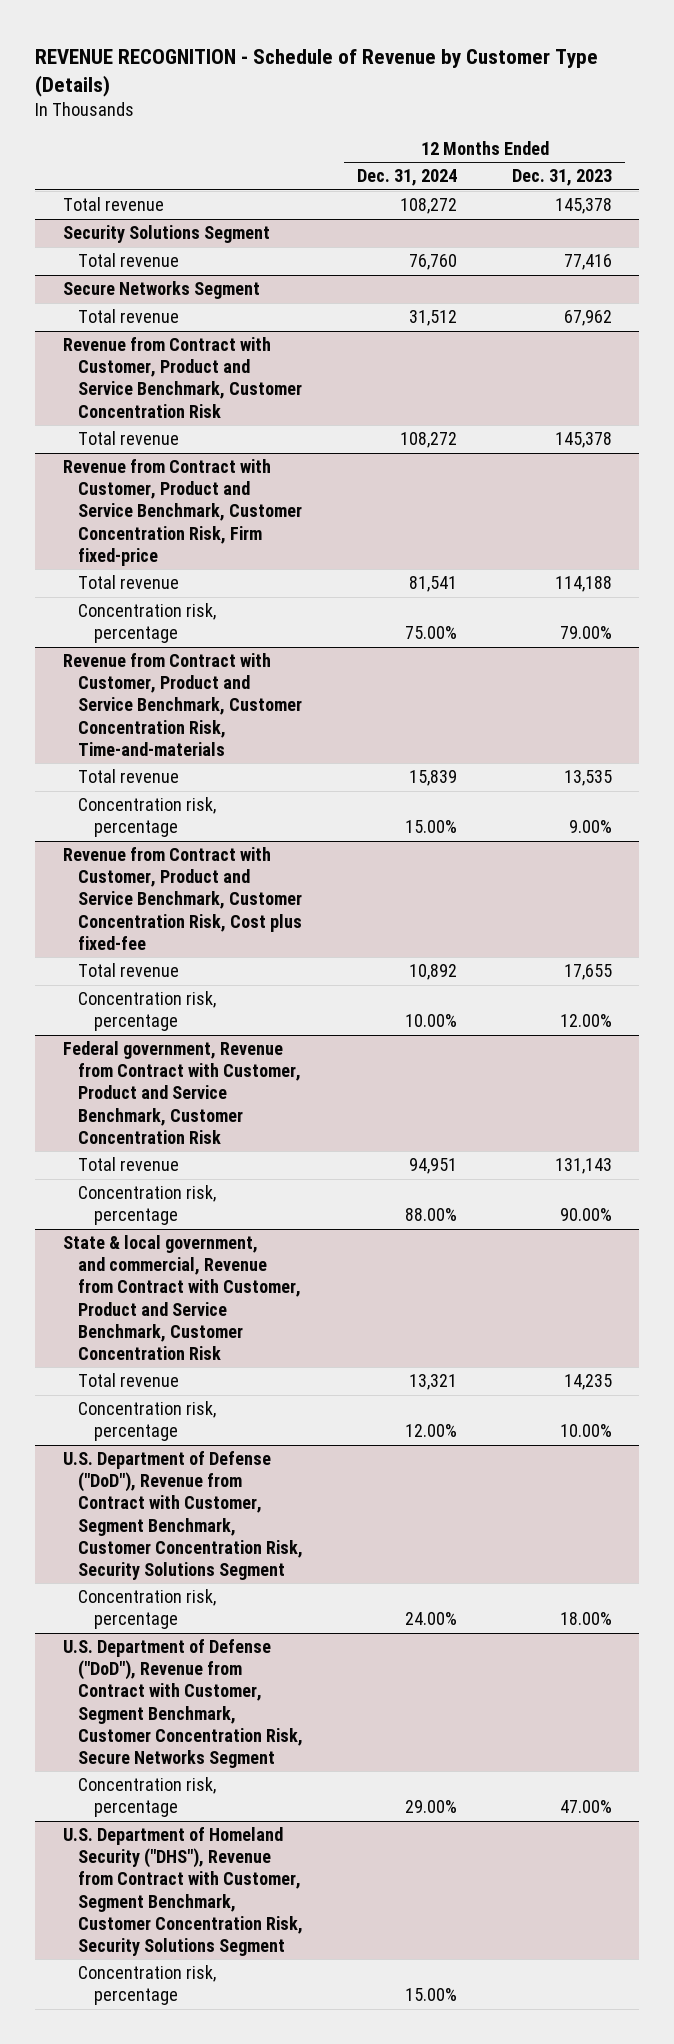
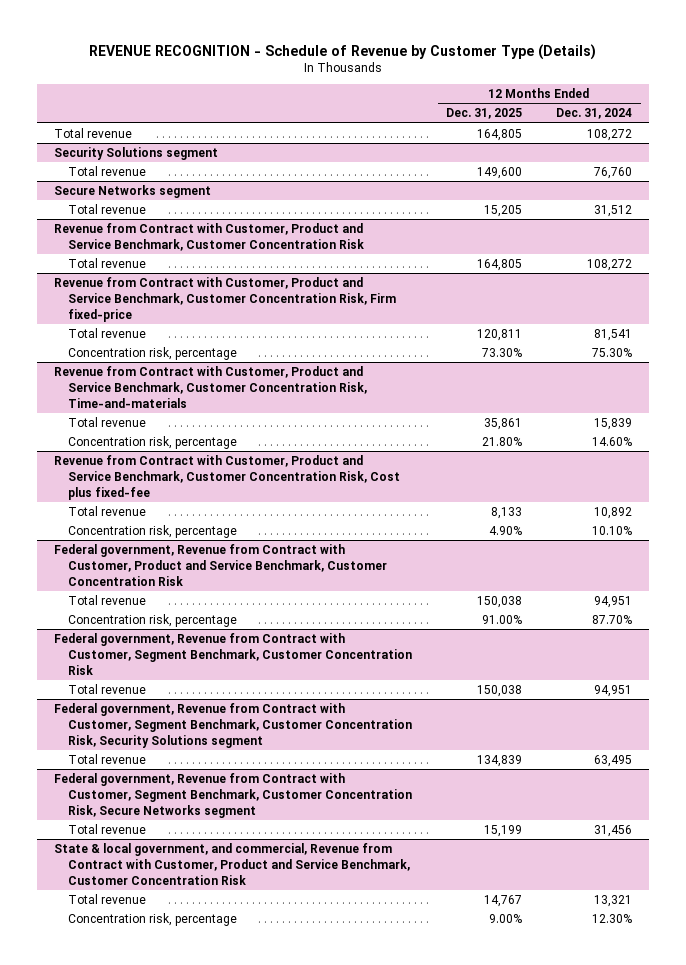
[511,169,612,187] Dec. 31, 2023 -> none
none -> [446,108,523,120] Dec. 31, 2025
[62,225,270,244] Security Solutions Segment -> [53,146,218,160] Security Solutions segment
[62,281,260,300] Secure Networks Segment -> [53,184,211,198] Secure Networks segment
[405,626,458,640] 75.00% -> [592,347,633,357] 75.30%
[405,820,458,834] 15.00% -> [592,436,633,446] 14.60%
[405,1014,458,1028] 10.00% -> [592,525,633,535] 10.10%
[405,1208,458,1222] 88.00% -> [592,614,633,624] 87.70%
none -> [53,632,412,675] Federal government, Revenue from Contract with Customer, Segment Benchmark, Customer Concentration Risk
none -> [67,683,146,694] Total revenue
none -> [53,702,412,748] Federal government, Revenue from Contract with Customer, Segment Benchmark, Customer Concentration Risk, Security Solutions segment
none -> [67,753,146,764] Total revenue
none -> [53,772,412,818] Federal government, Revenue from Contract with Customer, Segment Benchmark, Customer Concentration Risk, Secure Networks segment
none -> [67,823,146,834] Total revenue
[62,1451,304,1580] U.S. Department of Defense ("DoD"), Revenue from Contract with Customer, Segment Benchmark, Customer Concentration Risk, Security Solutions Segment -> none
[78,1589,217,1630] Concentration risk, percentage -> none
[62,1639,304,1768] U.S. Department of Defense ("DoD"), Revenue from Contract with Customer, Segment Benchmark, Customer Concentration Risk, Secure Networks Segment -> none
[78,1777,217,1818] Concentration risk, percentage -> none
[62,1827,304,1956] U.S. Department of Homeland Security ("DHS"), Revenue from Contract with Customer, Segment Benchmark, Customer Concentration Risk, Security Solutions Segment -> none
[78,1965,217,2006] Concentration risk, percentage -> none
[405,1424,458,1438] 12.00% -> [592,913,633,923] 12.30%

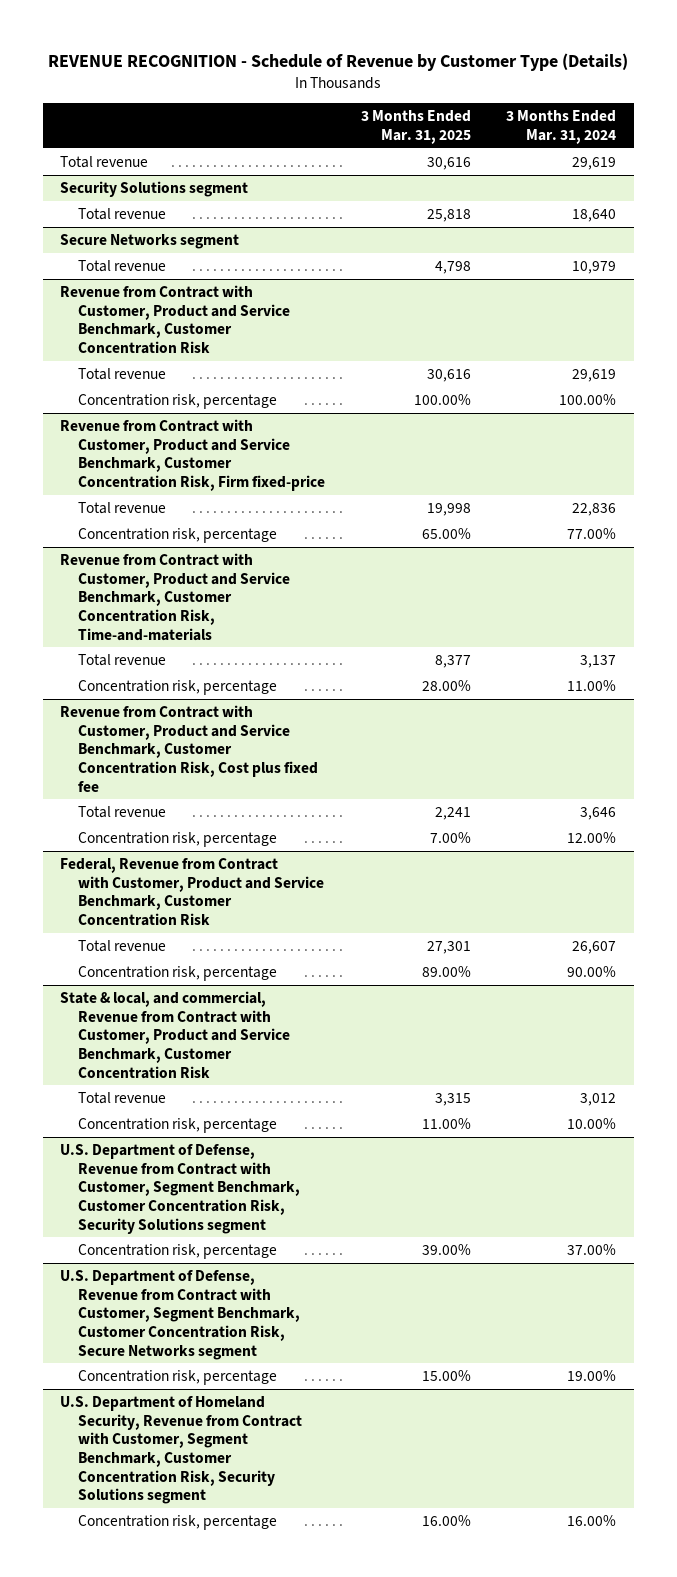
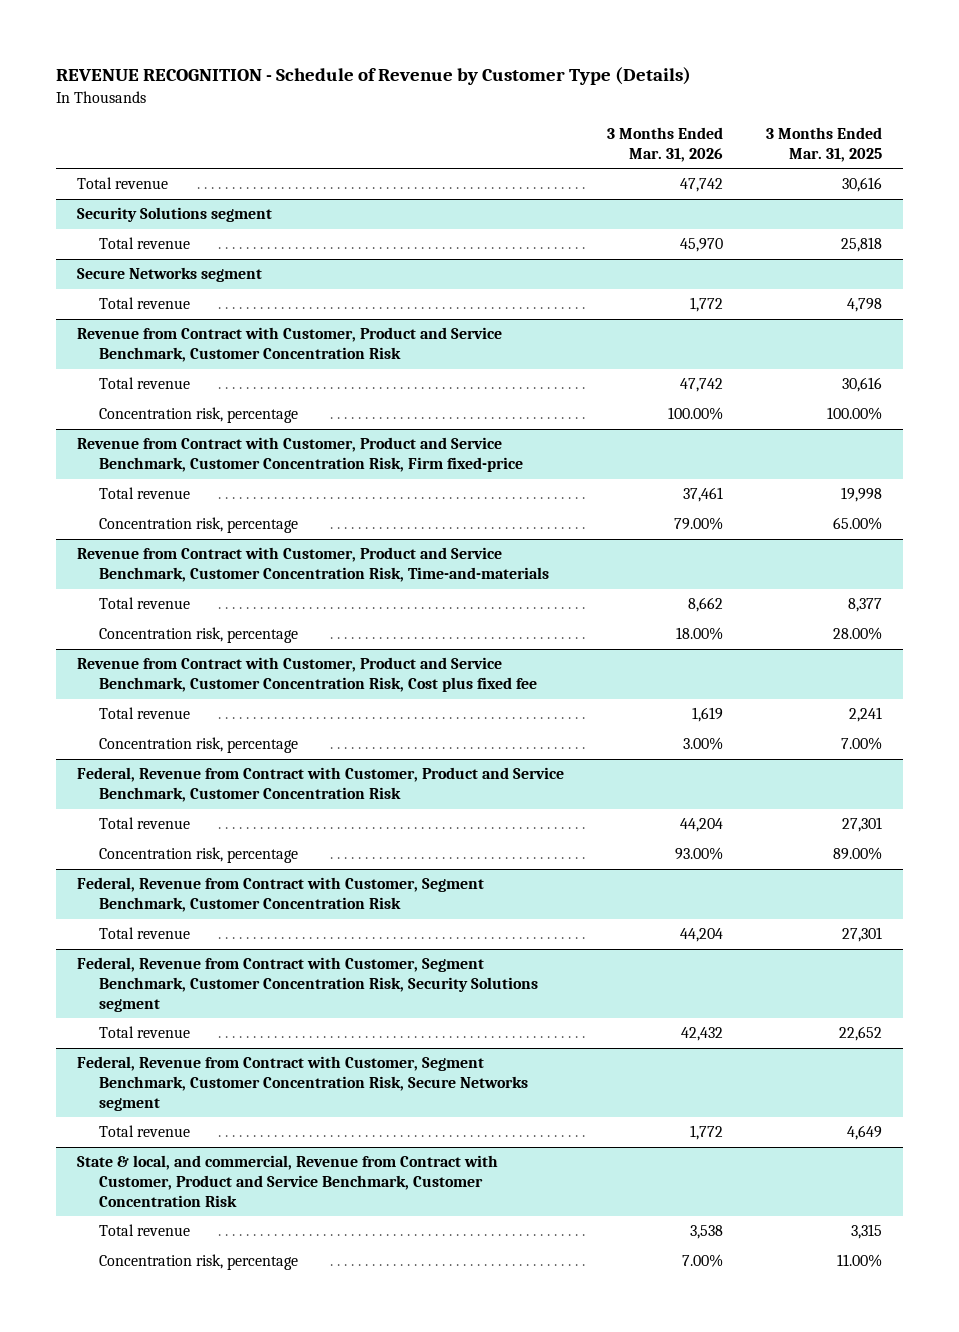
[506,110,617,145] 3 Months Ended Mar. 31, 2024 -> none
none -> [606,127,723,163] 3 Months Ended Mar. 31, 2026
none -> [76,877,484,913] Federal, Revenue from Contract with Customer, Segment Benchmark, Customer Concentration Risk
none -> [99,927,191,940] Total revenue
none -> [76,957,539,1013] Federal, Revenue from Contract with Customer, Segment Benchmark, Customer Concentration Risk, Security Solutions segment
none -> [99,1026,191,1039] Total revenue
none -> [76,1056,529,1112] Federal, Revenue from Contract with Customer, Segment Benchmark, Customer Concentration Risk, Secure Networks segment
none -> [99,1125,191,1138] Total revenue
[60,1143,301,1234] U.S. Department of Defense, Revenue from Contract with Customer, Segment Benchmark, Customer Concentration Risk, Security Solutions segment -> none
[78,1243,278,1259] Concentration risk, percentage -> none
[60,1269,301,1360] U.S. Department of Defense, Revenue from Contract with Customer, Segment Benchmark, Customer Concentration Risk, Secure Networks segment -> none
[78,1369,278,1385] Concentration risk, percentage -> none
[60,1395,303,1505] U.S. Department of Homeland Security, Revenue from Contract with Customer, Segment Benchmark, Customer Concentration Risk, Security Solutions segment -> none
[78,1514,278,1530] Concentration risk, percentage -> none

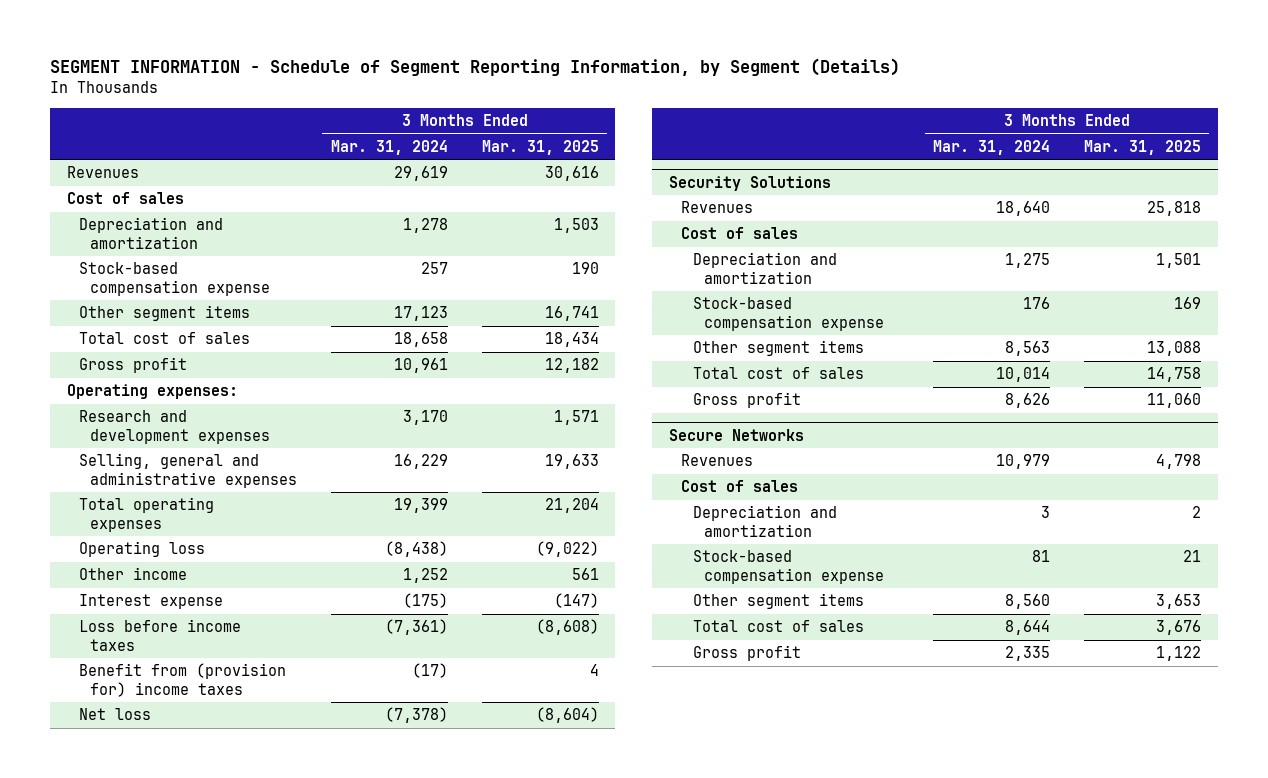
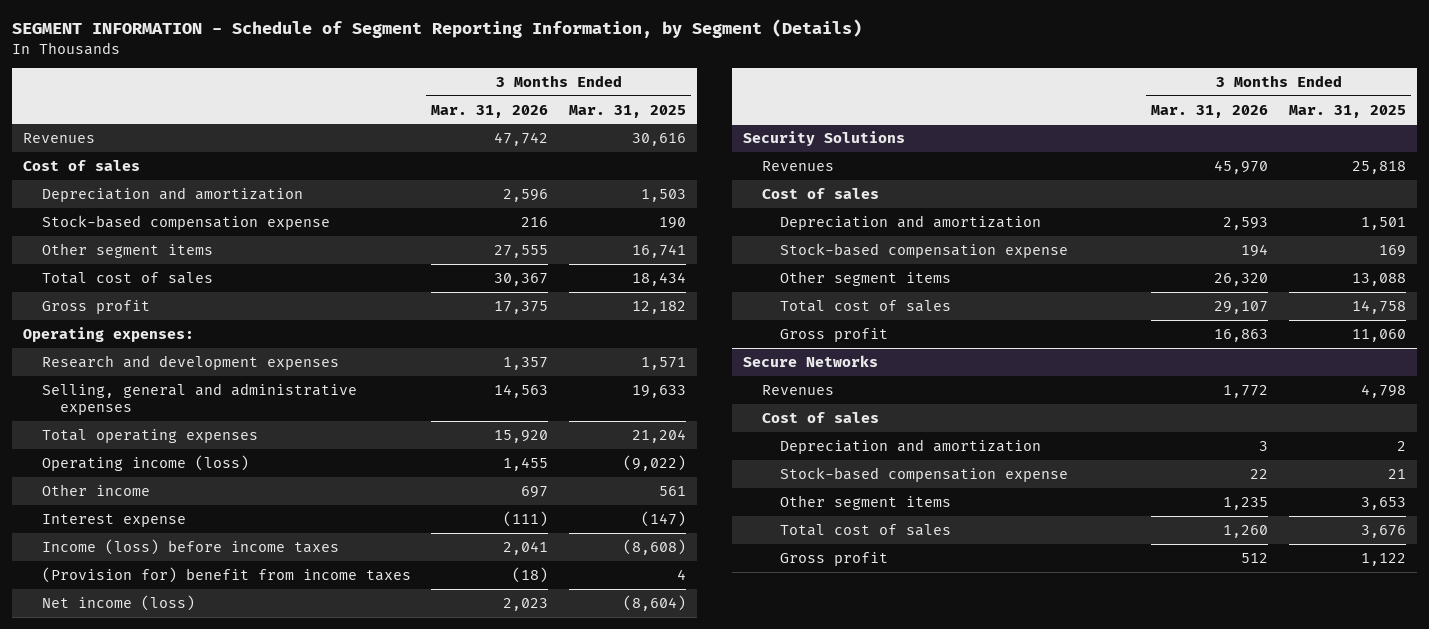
[330,139,448,155] Mar. 31, 2024 -> none
none -> [431,104,549,118] Mar. 31, 2026
[78,541,205,558] Operating loss -> [41,454,249,471] Operating income (loss)
[78,619,241,651] Loss before income taxes -> [41,538,339,555] Income (loss) before income taxes
[78,663,286,697] Benefit from (provision for) income taxes -> [41,566,411,583] (Provision for) benefit from income taxes
[78,708,151,721] Net loss -> [41,594,195,611] Net income (loss)

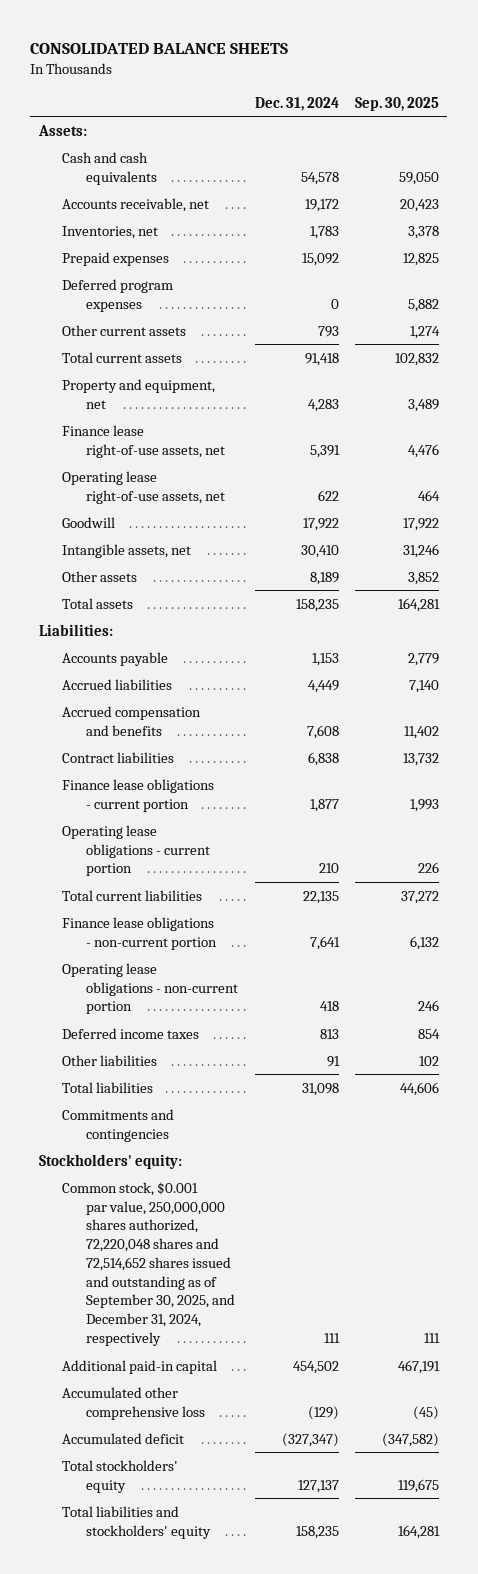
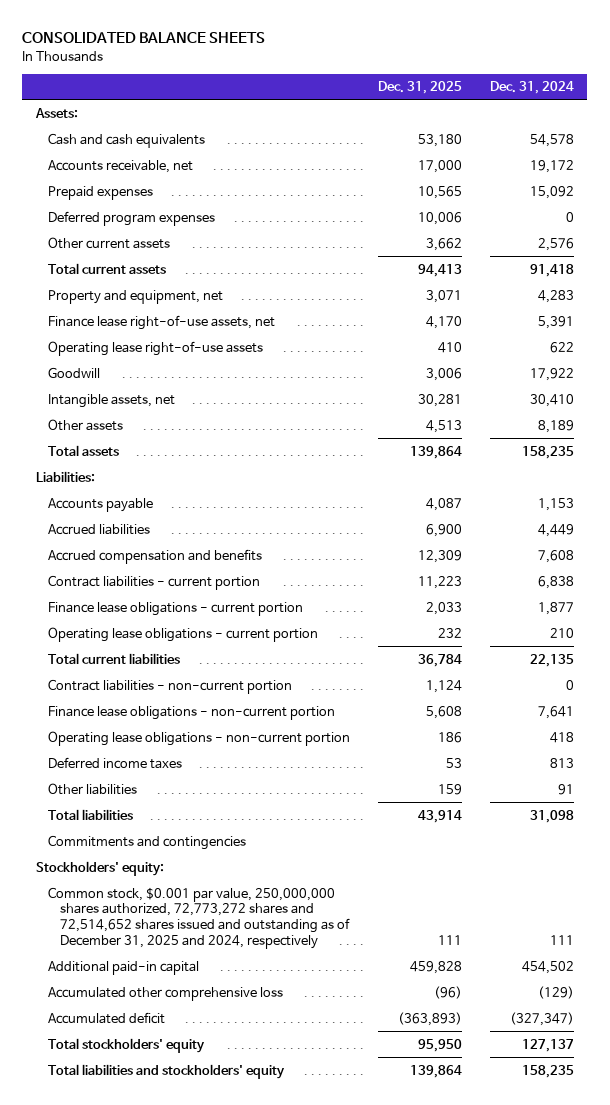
[355,96,440,111] Sep. 30, 2025 -> none
none -> [377,81,462,95] Dec. 31, 2025
[62,225,159,239] Inventories, net -> none
[317,325,339,337] 793 -> [537,237,574,251] 2,576
[62,470,225,504] Operating lease right-of-use assets, net -> [48,340,264,356] Operating lease right-of-use assets
[62,751,175,763] Contract liabilities -> [48,574,261,590] Contract liabilities - current portion
none -> [48,678,293,694] Contract liabilities - non-current portion
[62,1181,235,1347] Common stock, $0.001 par value, 250,000,000 shares authorized, 72,220,048 shares and 72,514,652 shares issued and outstanding as of September 30, 2025, and December 31, 2024, respectively -> [48,886,350,949] Common stock, $0.001 par value, 250,000,000 shares authorized, 72,773,272 shares and 72,514,652 shares issued and outstanding as of December 31, 2025 and 2024, respectively

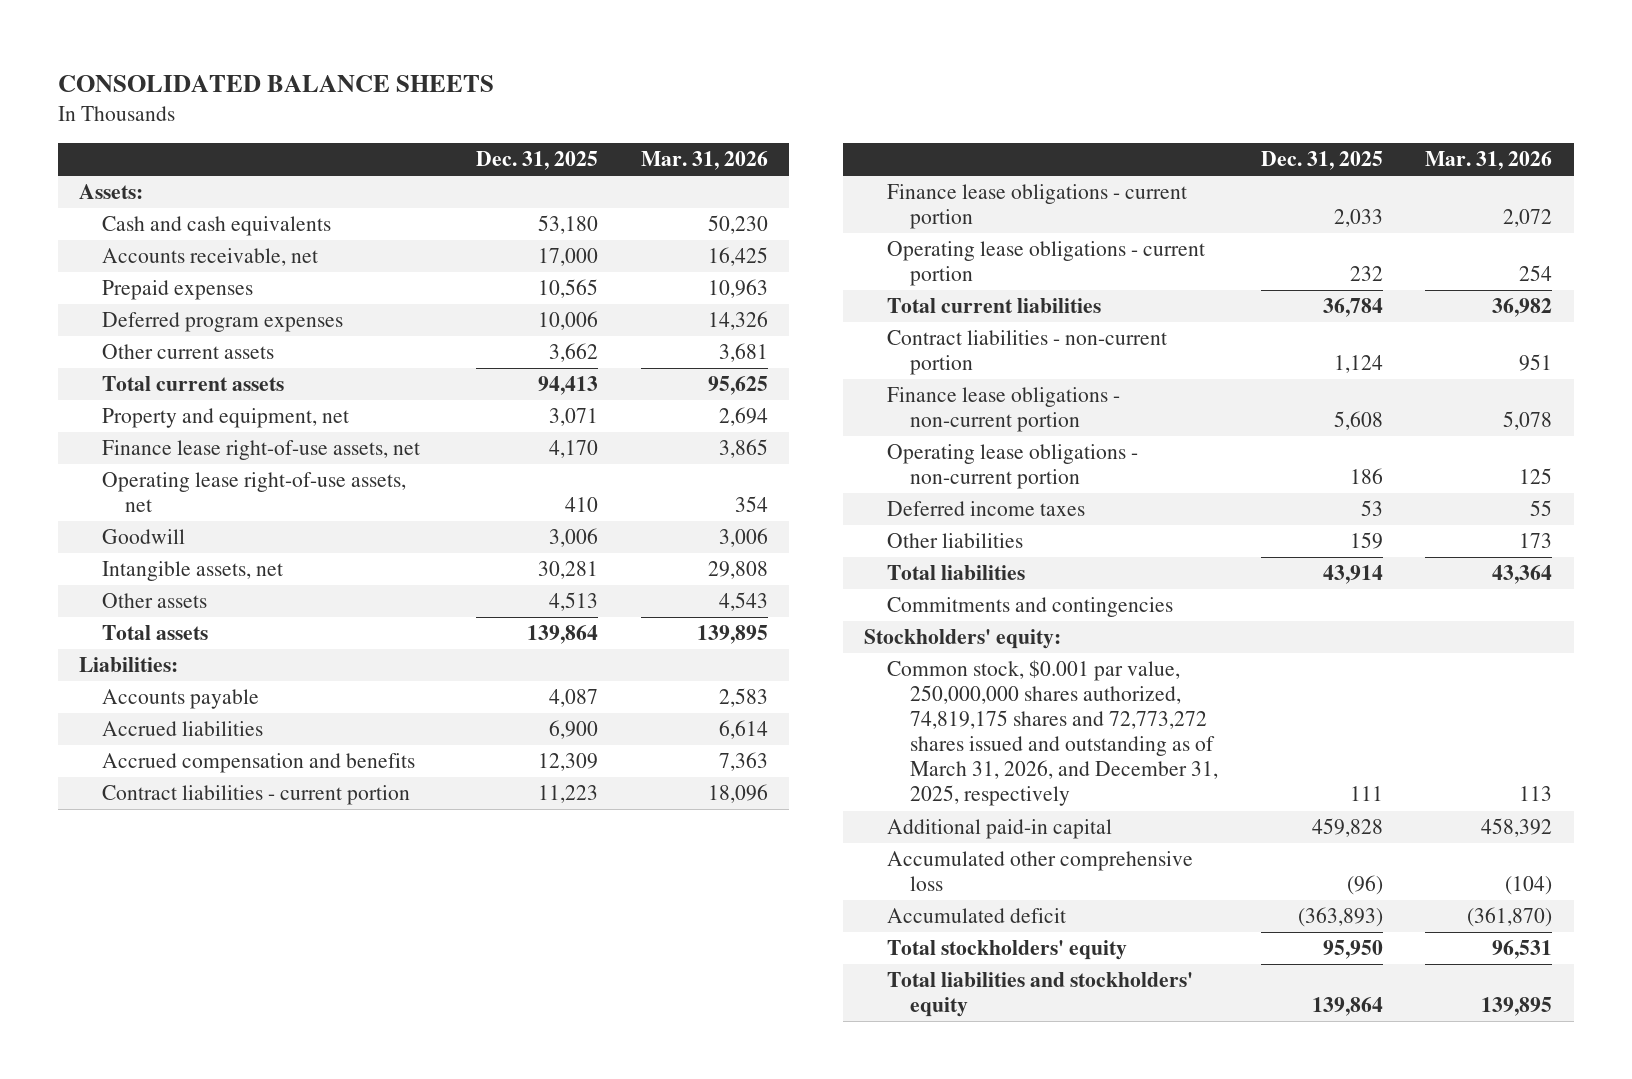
[489,81,574,95] Dec. 31, 2024 -> none
none -> [640,150,768,170] Mar. 31, 2026
[48,340,264,356] Operating lease right-of-use assets -> [102,472,407,513] Operating lease right-of-use assets, net
[48,886,350,949] Common stock, $0.001 par value, 250,000,000 shares authorized, 72,773,272 shares and 72,514,652 shares issued and outstanding as of December 31, 2025 and 2024, respectively -> [887,660,1219,807] Common stock, $0.001 par value, 250,000,000 shares authorized, 74,819,175 shares and 72,773,272 shares issued and outstanding as of March 31, 2026, and December 31, 2025, respectively

